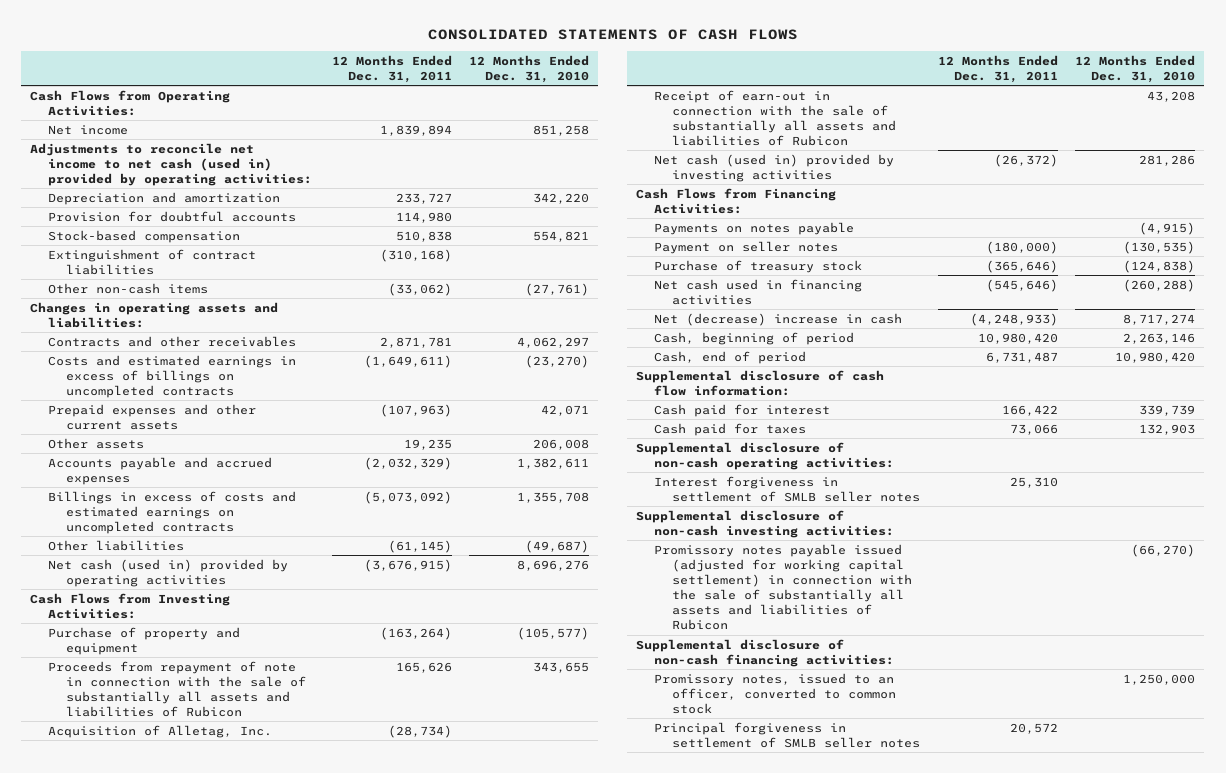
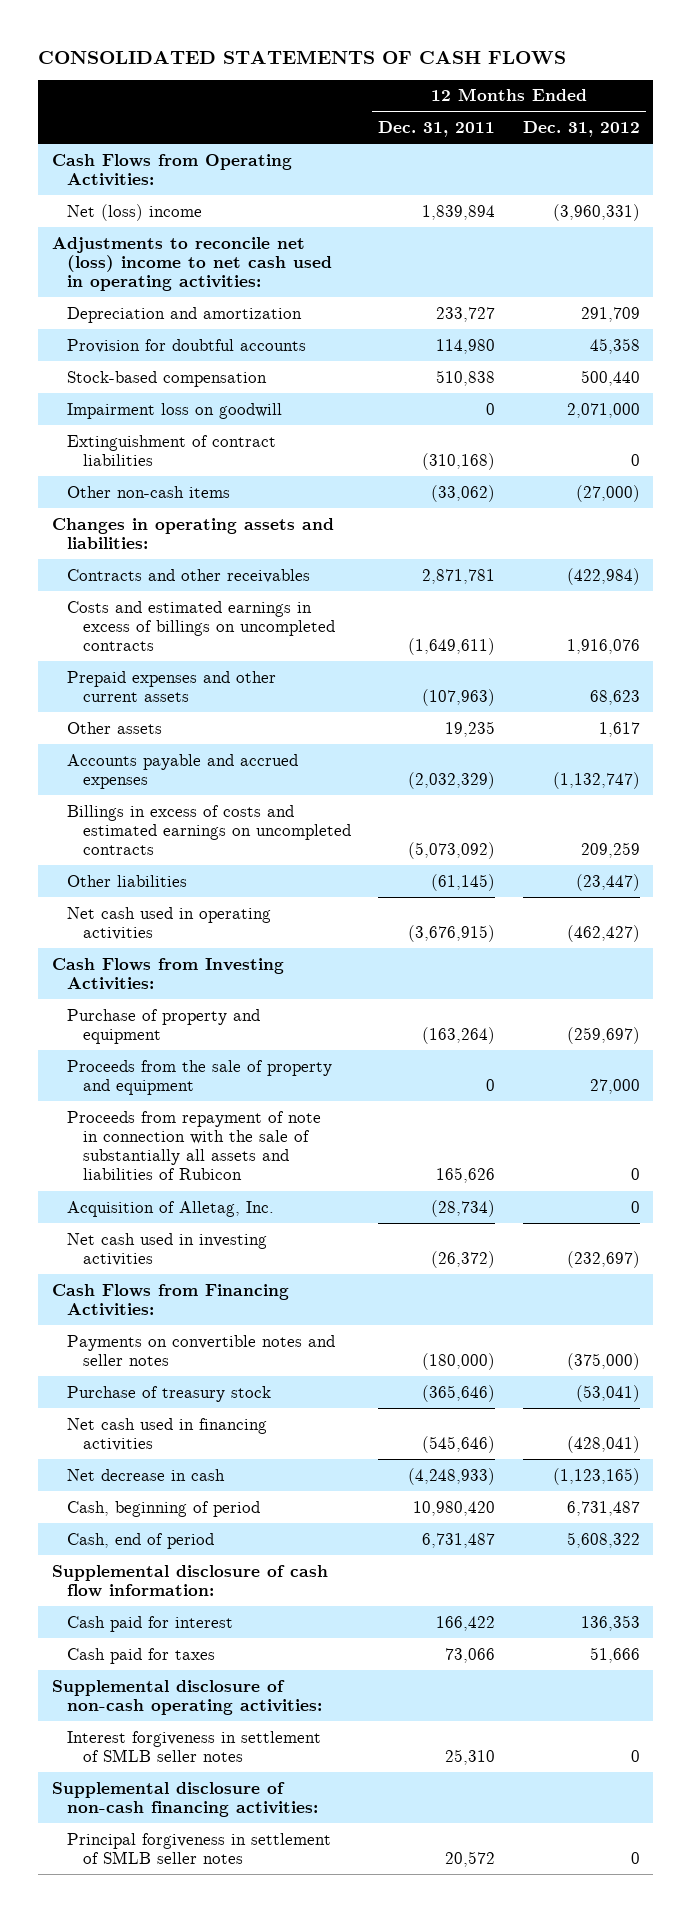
[469,54,590,83] 12 Months Ended Dec. 31, 2010 -> none
none -> [522,121,640,138] Dec. 31, 2012
[48,124,129,135] Net income -> [67,203,203,221] Net (loss) income
[30,142,313,186] Adjustments to reconcile net income to net cash (used in) provided by operating activities: -> [51,236,333,292] Adjustments to reconcile net (loss) income to net cash used in operating activities:
none -> [67,402,283,419] Impairment loss on goodwill
[48,558,289,587] Net cash (used in) provided by operating activities -> [67,906,272,940] Net cash used in operating activities
none -> [67,1059,333,1095] Proceeds from the sale of property and equipment
[654,89,896,146] Receipt of earn-out in connection with the sale of substantially all assets and liabilities of Rubicon -> none
[654,153,895,182] Net cash (used in) provided by investing activities -> [67,1232,268,1266] Net cash used in investing activities
[654,221,855,235] Payments on notes payable -> none
[654,240,839,254] Payment on seller notes -> [67,1334,336,1366] Payments on convertible notes and seller notes
[654,312,903,326] Net (decrease) increase in cash -> [67,1468,226,1481] Net decrease in cash
[636,509,895,538] Supplemental disclosure of non-cash investing activities: -> none
[654,543,912,630] Promissory notes payable issued (adjusted for working capital settlement) in connection with the sale of substantially all assets and liabilities of Rubicon -> none
[654,672,896,714] Promissory notes, issued to an officer, converted to common stock -> none

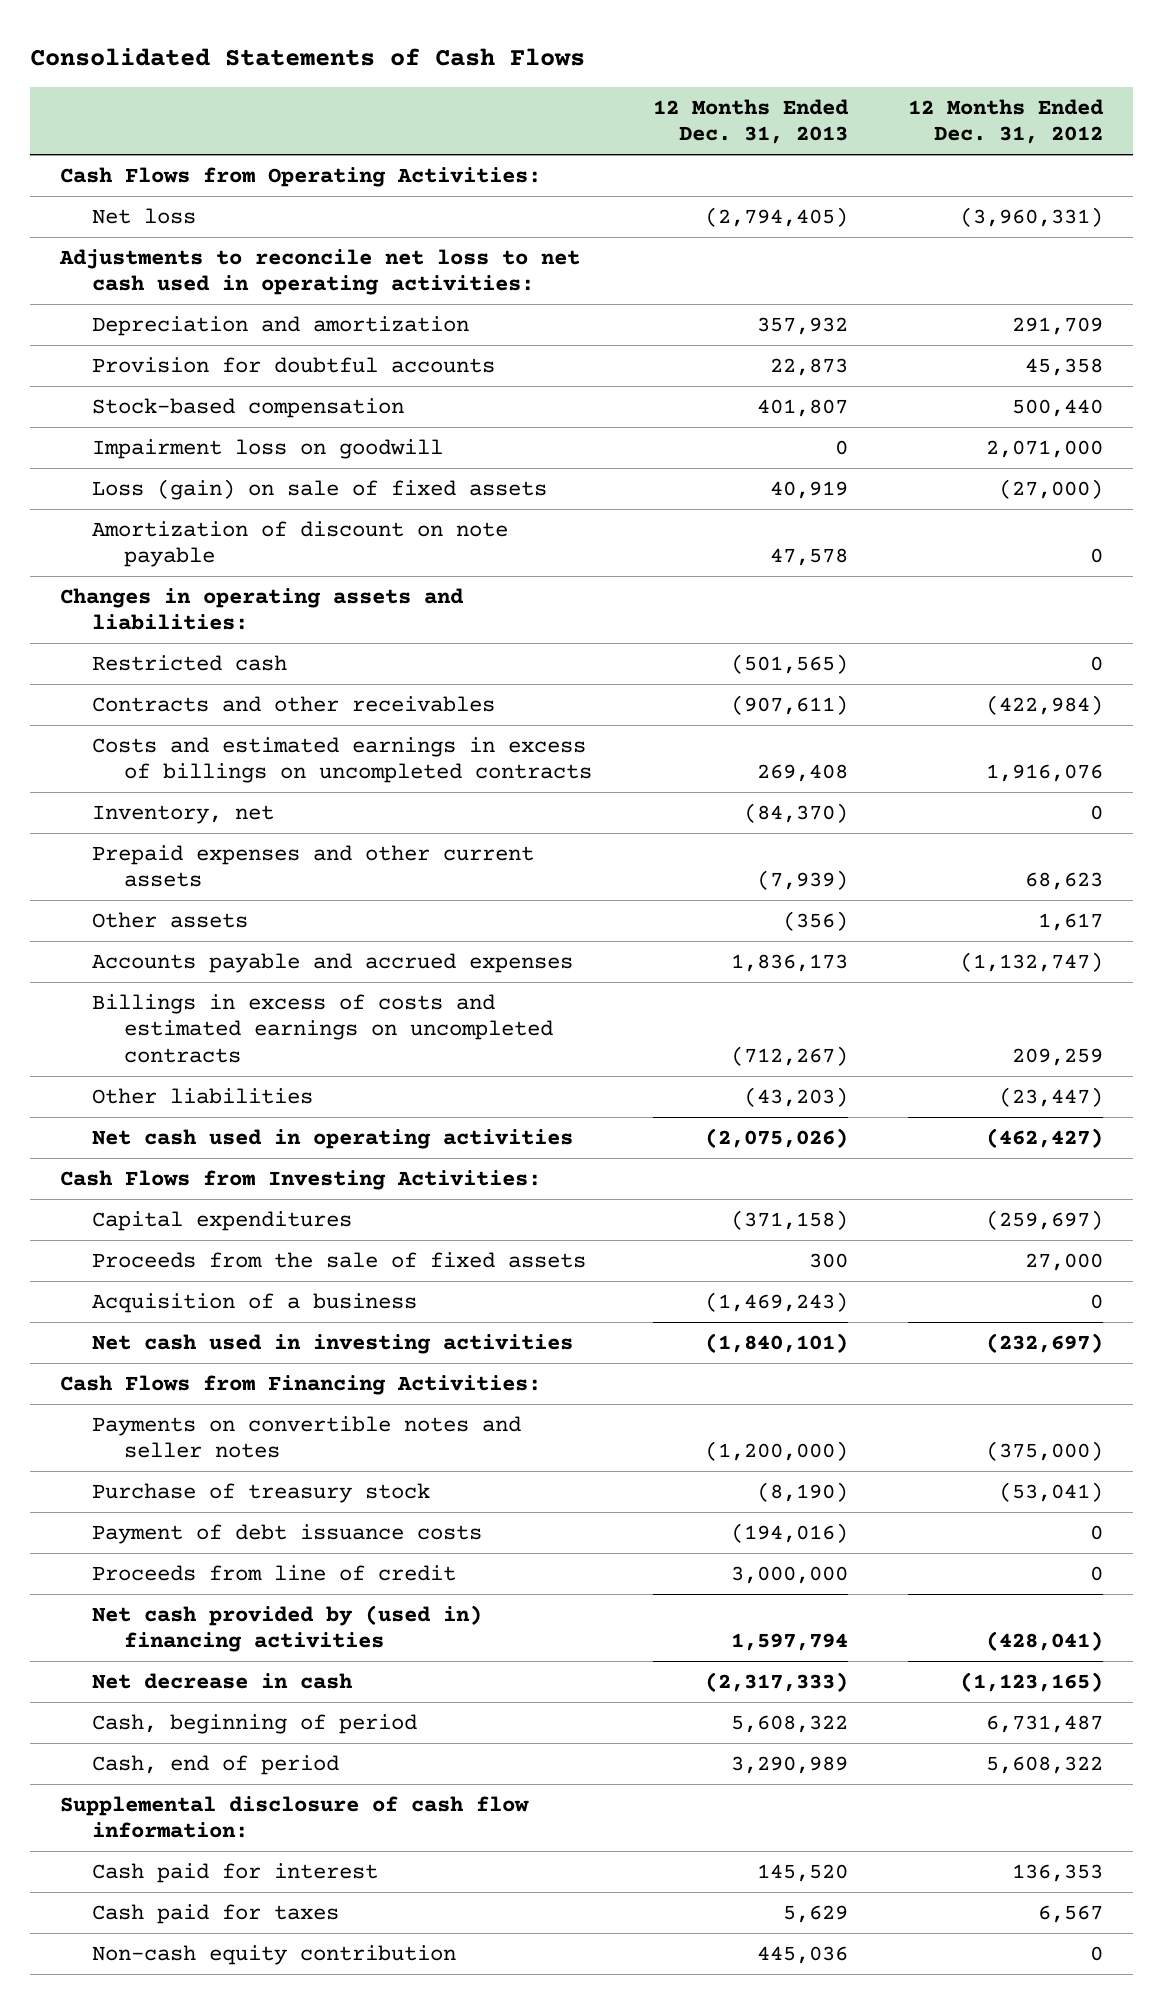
[38,49,567,64] CONSOLIDATED STATEMENTS OF CASH FLOWS -> [30,47,586,66] Consolidated Statements of Cash Flows
[378,121,496,138] Dec. 31, 2011 -> none
none -> [652,98,849,145] 12 Months Ended Dec. 31, 2013
[67,203,203,221] Net (loss) income -> [92,207,197,224] Net loss
[51,236,333,292] Adjustments to reconcile net (loss) income to net cash used in operating activities: -> [59,248,581,296] Adjustments to reconcile net loss to net cash used in operating activities:
[67,434,277,466] Extinguishment of contract liabilities -> none
[67,485,231,498] Other non-cash items -> none
none -> [92,478,548,500] Loss (gain) on sale of fixed assets
none -> [92,520,509,568] Amortization of discount on note payable
none -> [92,654,288,671] Restricted cash
none -> [92,804,275,824] Inventory, net
[67,1110,322,1181] Proceeds from repayment of note in connection with the sale of substantially all assets and liabilities of Rubicon -> none
[67,1200,275,1217] Acquisition of Alletag, Inc. -> none
[67,1008,261,1044] Purchase of property and equipment -> [92,1210,353,1231] Capital expenditures
[67,1059,333,1095] Proceeds from the sale of property and equipment -> [92,1251,587,1268] Proceeds from the sale of fixed assets
none -> [92,1292,418,1313] Acquisition of a business
none -> [92,1523,483,1544] Payment of debt issuance costs
none -> [92,1564,457,1581] Proceeds from line of credit
[67,1417,268,1451] Net cash used in financing activities -> [92,1604,483,1653] Net cash provided by (used in) financing activities
[51,1679,323,1715] Supplemental disclosure of non-cash operating activities: -> none
[67,1730,322,1762] Interest forgiveness in settlement of SMLB seller notes -> none
[51,1781,319,1817] Supplemental disclosure of non-cash financing activities: -> none
[67,1832,332,1864] Principal forgiveness in settlement of SMLB seller notes -> none
[589,1646,640,1663] 51,666 -> [1037,1904,1103,1923] 6,567
none -> [92,1944,457,1965] Non-cash equity contribution

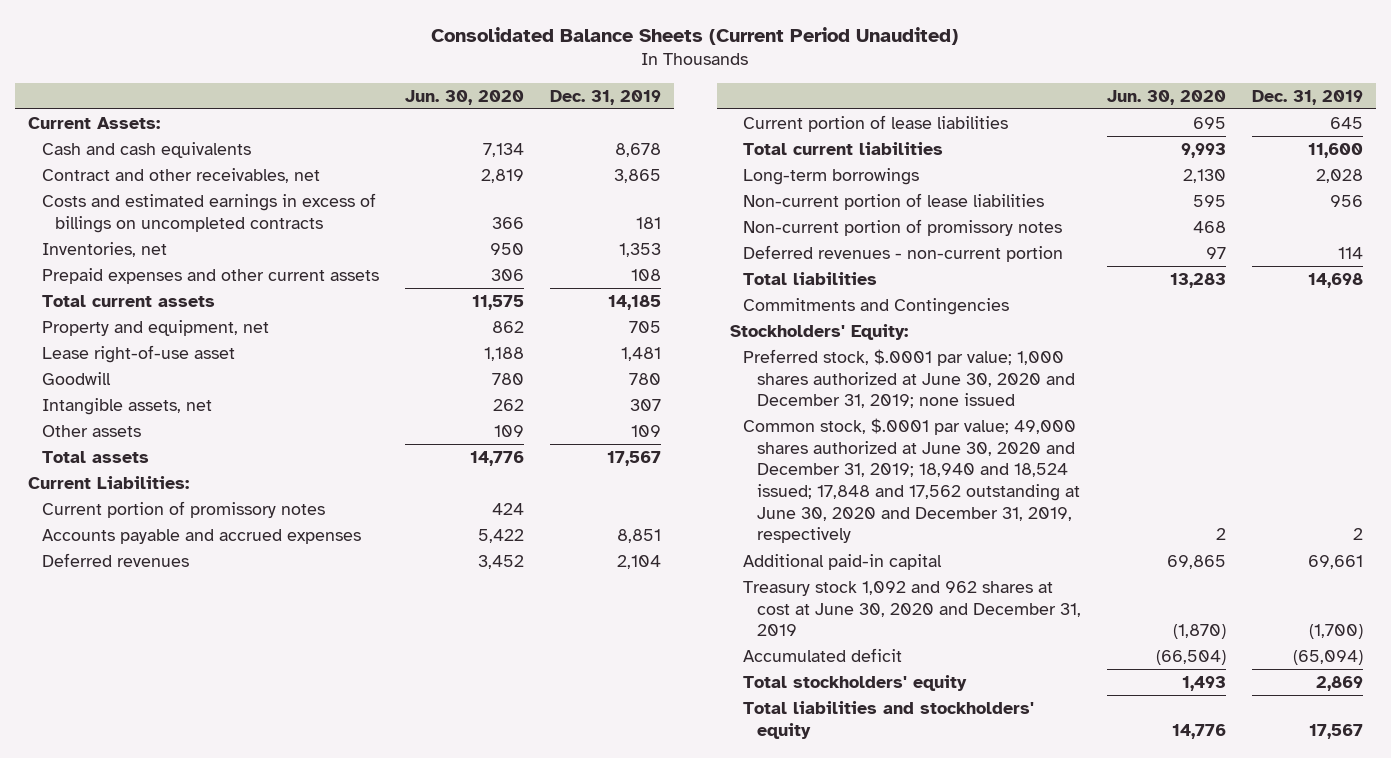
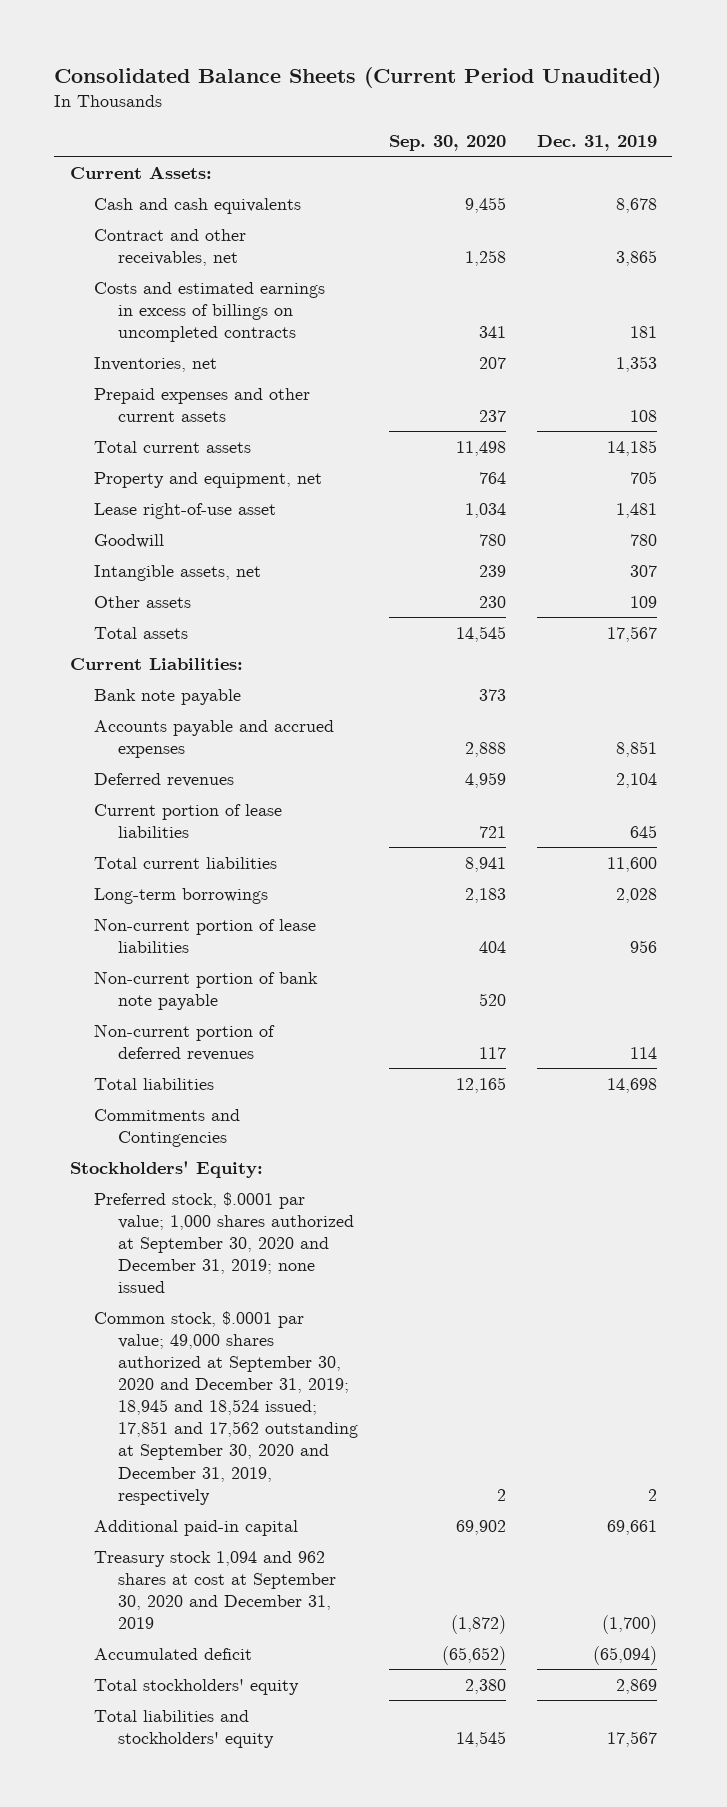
[405,89,525,105] Jun. 30, 2020 -> none
none -> [389,135,507,152] Sep. 30, 2020
[41,500,325,518] Current portion of promissory notes -> [94,688,242,705] Bank note payable
[743,218,1063,236] Non-current portion of promissory notes -> [94,970,319,1010] Non-current portion of bank note payable
[743,244,1064,262] Deferred revenues - non-current portion -> [94,1023,276,1061] Non-current portion of deferred revenues
[743,348,1076,409] Preferred stock, $.0001 par value; 1,000 shares authorized at June 30, 2020 and December 31, 2019; none issued -> [94,1191,355,1294] Preferred stock, $.0001 par value; 1,000 shares authorized at September 30, 2020 and December 31, 2019; none issued
[743,417,1081,544] Common stock, $.0001 par value; 49,000 shares authorized at June 30, 2020 and December 31, 2019; 18,940 and 18,524 issued; 17,848 and 17,562 outstanding at June 30, 2020 and December 31, 2019, respectively -> [94,1310,359,1505] Common stock, $.0001 par value; 49,000 shares authorized at September 30, 2020 and December 31, 2019; 18,945 and 18,524 issued; 17,851 and 17,562 outstanding at September 30, 2020 and December 31, 2019, respectively
[743,580,1082,637] Treasury stock 1,092 and 962 shares at cost at June 30, 2020 and December 31, 2019 -> [94,1550,337,1630] Treasury stock 1,094 and 962 shares at cost at September 30, 2020 and December 31, 2019

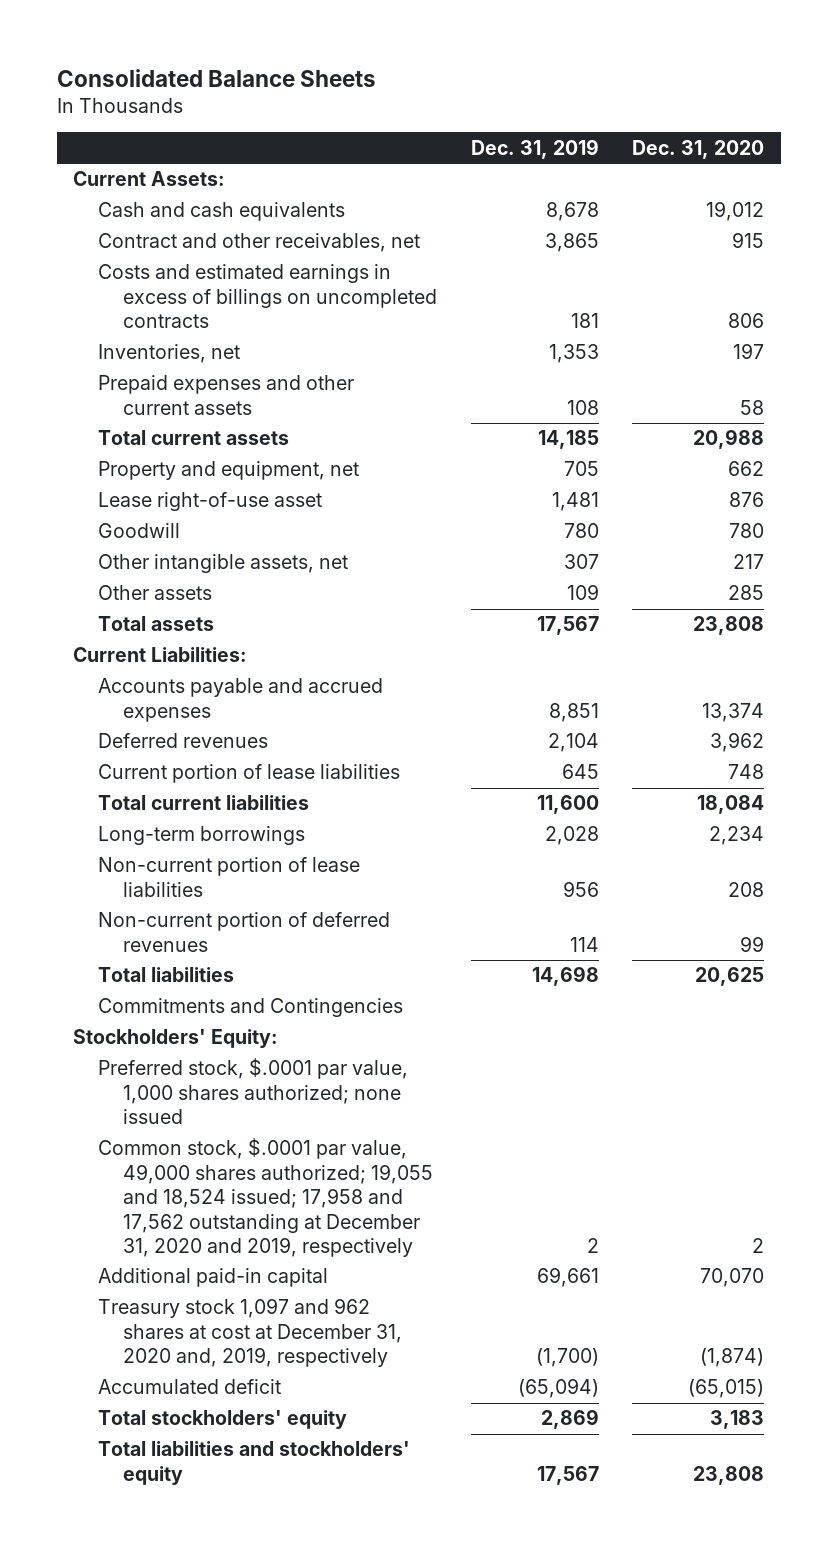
[54,66,662,88] Consolidated Balance Sheets (Current Period Unaudited) -> [56,68,376,87] Consolidated Balance Sheets
[389,135,507,152] Sep. 30, 2020 -> none
none -> [632,139,765,159] Dec. 31, 2020
[94,564,262,581] Intangible assets, net -> [98,554,349,574] Other intangible assets, net
[94,688,242,705] Bank note payable -> none
[94,970,319,1010] Non-current portion of bank note payable -> none
[94,1191,355,1294] Preferred stock, $.0001 par value; 1,000 shares authorized at September 30, 2020 and December 31, 2019; none issued -> [98,1058,409,1125] Preferred stock, $.0001 par value, 1,000 shares authorized; none issued
[94,1310,359,1505] Common stock, $.0001 par value; 49,000 shares authorized at September 30, 2020 and December 31, 2019; 18,945 and 18,524 issued; 17,851 and 17,562 outstanding at September 30, 2020 and December 31, 2019, respectively -> [98,1138,433,1257] Common stock, $.0001 par value, 49,000 shares authorized; 19,055 and 18,524 issued; 17,958 and 17,562 outstanding at December 31, 2020 and 2019, respectively
[94,1550,337,1630] Treasury stock 1,094 and 962 shares at cost at September 30, 2020 and December 31, 2019 -> [98,1298,402,1368] Treasury stock 1,097 and 962 shares at cost at December 31, 2020 and, 2019, respectively

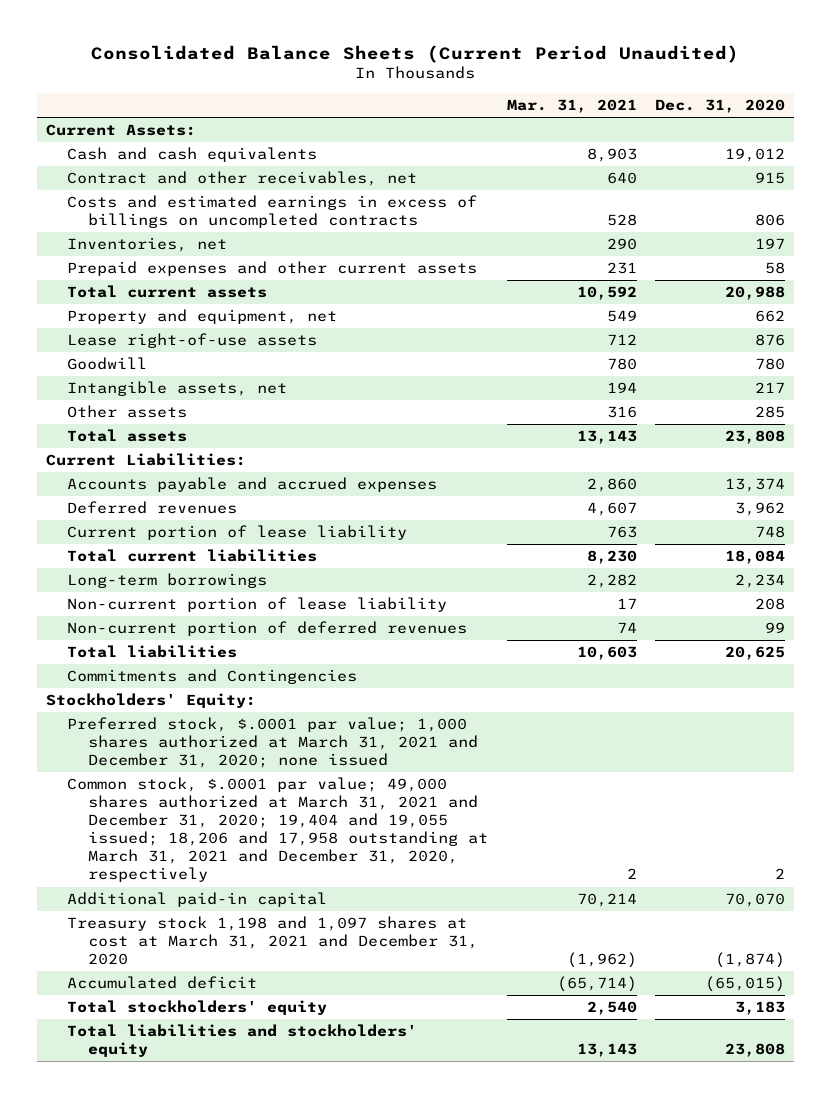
[56,68,376,87] Consolidated Balance Sheets -> [91,45,740,64] Consolidated Balance Sheets (Current Period Unaudited)
[470,138,599,159] Dec. 31, 2019 -> none
none -> [506,99,637,114] Mar. 31, 2021
[98,492,323,512] Lease right-of-use asset -> [67,333,318,349] Lease right-of-use assets
[98,554,349,574] Other intangible assets, net -> [67,381,288,397] Intangible assets, net
[98,764,401,784] Current portion of lease liabilities -> [67,525,408,541] Current portion of lease liability
[98,857,361,897] Non-current portion of lease liabilities -> [67,597,448,613] Non-current portion of lease liability
[98,1058,409,1125] Preferred stock, $.0001 par value, 1,000 shares authorized; none issued -> [67,717,479,769] Preferred stock, $.0001 par value; 1,000 shares authorized at March 31, 2021 and December 31, 2020; none issued
[98,1138,433,1257] Common stock, $.0001 par value, 49,000 shares authorized; 19,055 and 18,524 issued; 17,958 and 17,562 outstanding at December 31, 2020 and 2019, respectively -> [67,777,489,883] Common stock, $.0001 par value; 49,000 shares authorized at March 31, 2021 and December 31, 2020; 19,404 and 19,055 issued; 18,206 and 17,958 outstanding at March 31, 2021 and December 31, 2020, respectively
[98,1298,402,1368] Treasury stock 1,097 and 962 shares at cost at December 31, 2020 and, 2019, respectively -> [67,916,479,966] Treasury stock 1,198 and 1,097 shares at cost at March 31, 2021 and December 31, 2020

